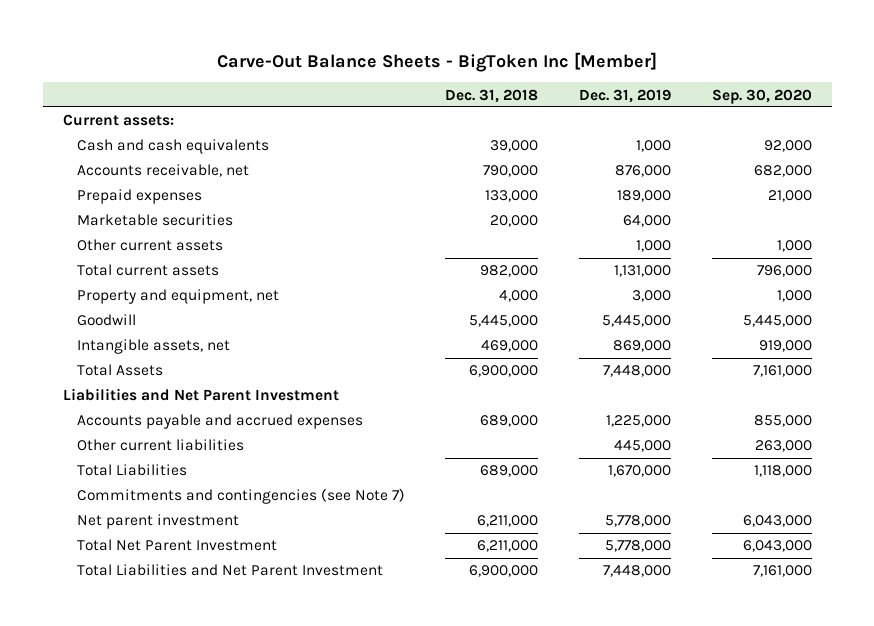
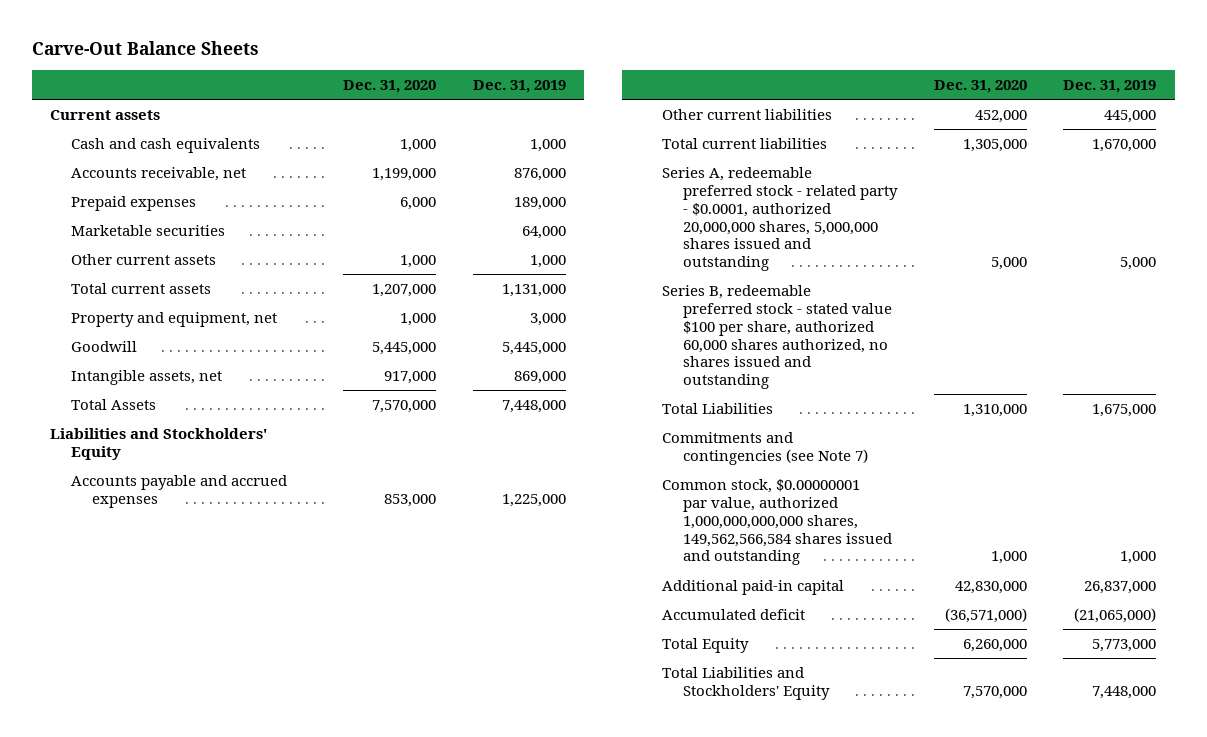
[217,51,658,72] Carve-Out Balance Sheets - BigToken Inc [Member] -> [31,41,259,56] Carve-Out Balance Sheets
[445,88,539,103] Dec. 31, 2018 -> none
[711,88,812,104] Sep. 30, 2020 -> none
none -> [343,80,437,94] Dec. 31, 2020
[62,114,174,127] Current assets: -> [50,110,161,121] Current assets
[62,388,339,402] Liabilities and Net Parent Investment -> [50,428,268,460] Liabilities and Stockholders' Equity
none -> [661,138,827,150] Total current liabilities
none -> [661,167,898,272] Series A, redeemable preferred stock - related party - $0.0001, authorized 20,000,000 shares, 5,000,000 shares issued and outstanding
none -> [661,285,892,390] Series B, redeemable preferred stock - stated value $100 per share, authorized 60,000 shares authorized, no shares issued and outstanding
[607,465,671,478] 1,670,000 -> [1092,404,1157,418] 1,675,000
[76,514,239,530] Net parent investment -> none
[76,539,277,552] Total Net Parent Investment -> none
none -> [661,479,892,566] Common stock, $0.00000001 par value, authorized 1,000,000,000,000 shares, 149,562,566,584 shares issued and outstanding
none -> [661,580,844,596] Additional paid-in capital
none -> [661,609,805,621] Accumulated deficit
none -> [661,638,749,654] Total Equity
[76,564,383,577] Total Liabilities and Net Parent Investment -> [661,667,830,700] Total Liabilities and Stockholders' Equity

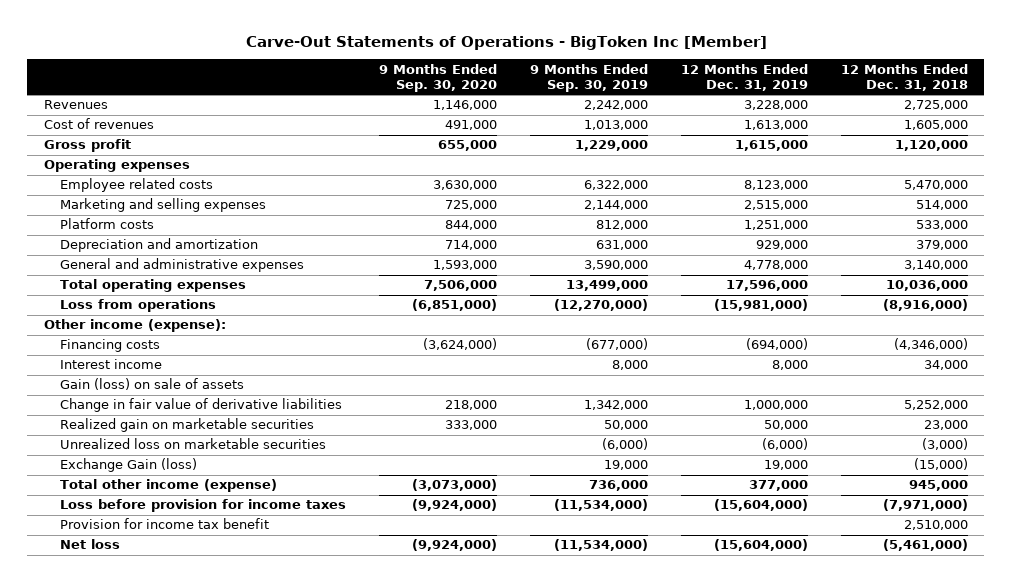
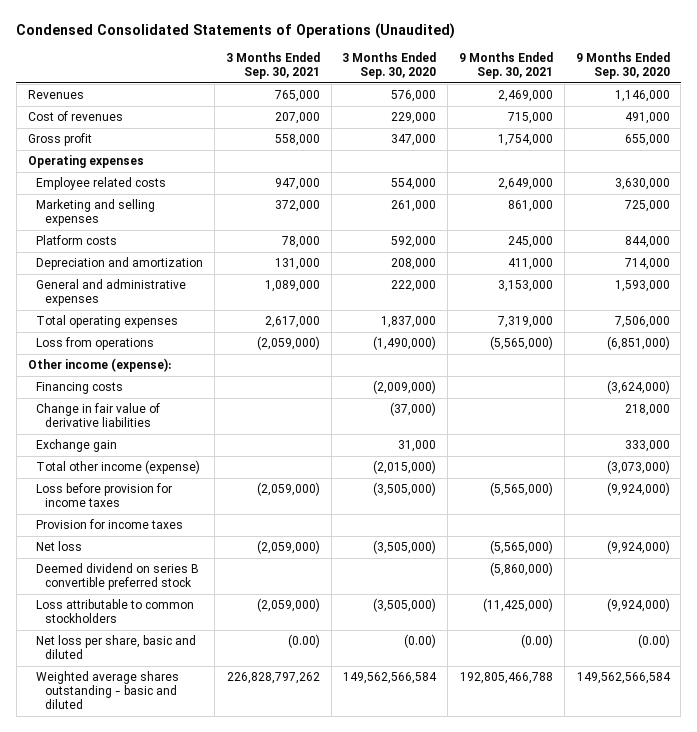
[245,35,767,50] Carve-Out Statements of Operations - BigToken Inc [Member] -> [16,22,456,39] Condensed Consolidated Statements of Operations (Unaudited)
[530,63,649,92] 9 Months Ended Sep. 30, 2019 -> none
[680,63,808,91] 12 Months Ended Dec. 31, 2019 -> none
[840,63,968,91] 12 Months Ended Dec. 31, 2018 -> none
none -> [225,52,320,80] 3 Months Ended Sep. 30, 2021
none -> [342,52,437,80] 3 Months Ended Sep. 30, 2020
none -> [458,52,553,80] 9 Months Ended Sep. 30, 2021
[60,359,163,370] Interest income -> none
[60,378,245,391] Gain (loss) on sale of assets -> none
[60,438,327,450] Unrealized loss on marketable securities -> none
[60,458,198,473] Exchange Gain (loss) -> none
[60,418,315,433] Realized gain on marketable securities -> [36,439,118,453] Exchange gain
[60,518,270,530] Provision for income tax benefit -> [36,519,184,530] Provision for income taxes
none -> [36,563,200,591] Deemed dividend on series B convertible preferred stock
none -> [36,599,195,624] Loss attributable to common stockholders
none -> [36,635,197,660] Net loss per share, basic and diluted
none -> [36,671,180,710] Weighted average shares outstanding - basic and diluted

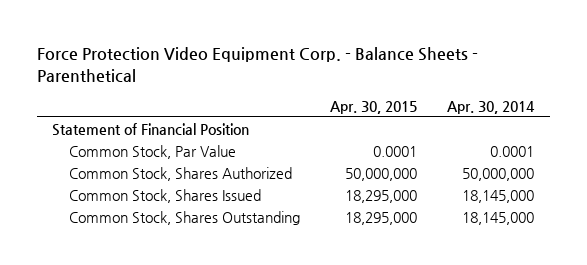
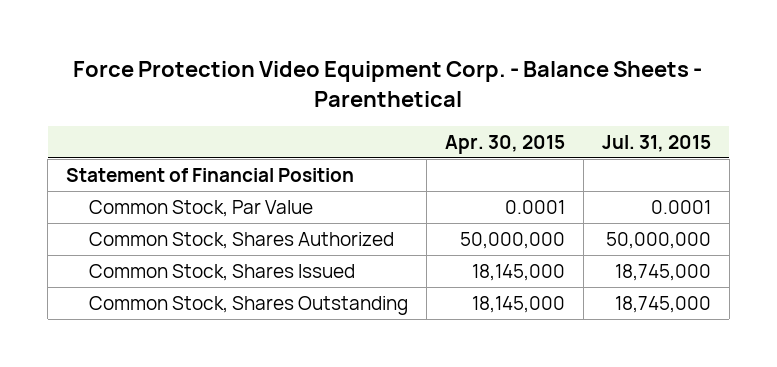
[447,100,536,114] Apr. 30, 2014 -> none
none -> [601,135,711,153] Jul. 31, 2015
[345,190,418,204] 18,295,000 -> [471,263,565,281] 18,145,000
[345,212,418,226] 18,295,000 -> [471,295,565,313] 18,145,000

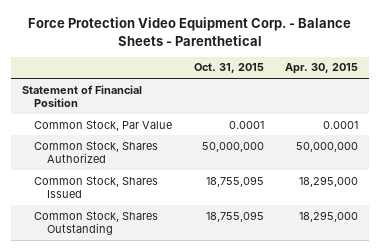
[601,135,711,153] Jul. 31, 2015 -> none
none -> [193,63,264,74] Oct. 31, 2015
[471,263,565,281] 18,145,000 -> [299,175,359,187] 18,295,000
[471,295,565,313] 18,145,000 -> [299,210,359,222] 18,295,000

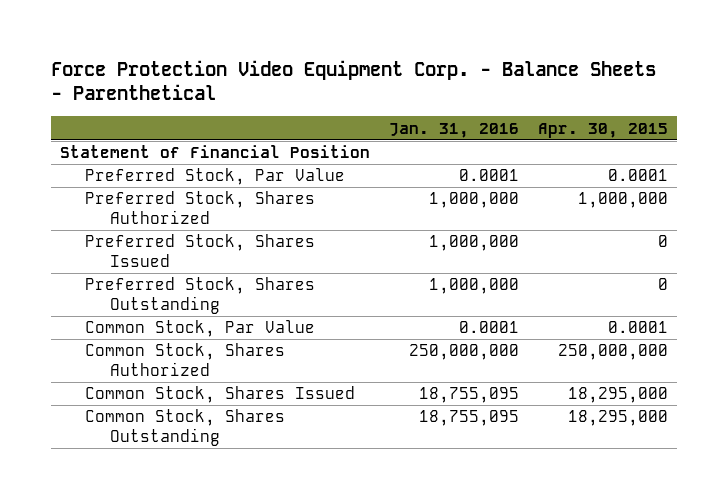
[193,63,264,74] Oct. 31, 2015 -> none
none -> [388,122,519,138] Jan. 31, 2016
none -> [85,168,346,186] Preferred Stock, Par Value
none -> [85,191,316,224] Preferred Stock, Shares Authorized
none -> [85,234,316,267] Preferred Stock, Shares Issued
none -> [85,277,316,314] Preferred Stock, Shares Outstanding
[296,141,359,152] 50,000,000 -> [557,344,668,361] 250,000,000

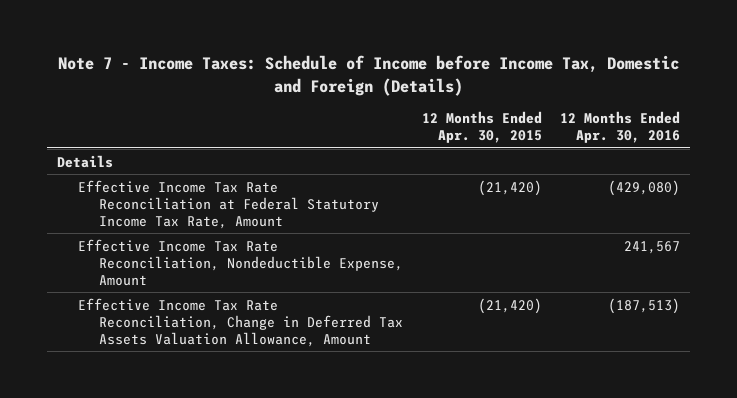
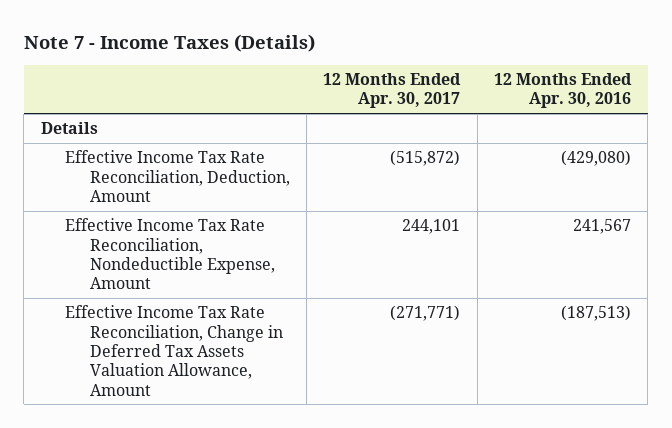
[57,55,679,96] Note 7 - Income Taxes: Schedule of Income before Income Tax, Domestic and Foreign (Details) -> [23,33,315,52] Note 7 - Income Taxes (Details)
[421,111,542,144] 12 Months Ended Apr. 30, 2015 -> none
none -> [323,73,462,109] 12 Months Ended Apr. 30, 2017
[77,179,379,229] Effective Income Tax Rate Reconciliation at Federal Statutory Income Tax Rate, Amount -> [65,150,290,202] Effective Income Tax Rate Reconciliation, Deduction, Amount

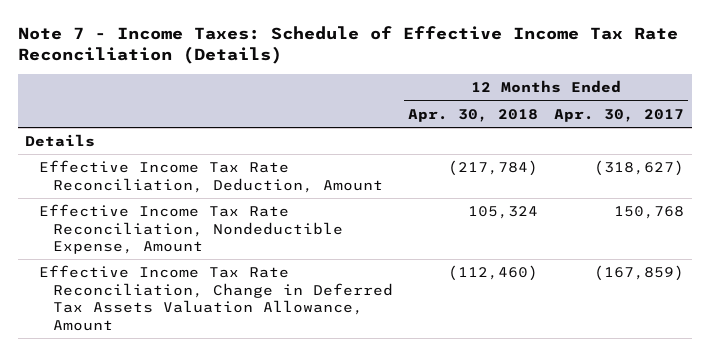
[23,33,315,52] Note 7 - Income Taxes (Details) -> [17,25,678,65] Note 7 - Income Taxes: Schedule of Effective Income Tax Rate Reconciliation (Details)
[494,73,633,109] 12 Months Ended Apr. 30, 2016 -> none
none -> [408,108,539,122] Apr. 30, 2018
[390,150,461,167] (515,872) -> [594,160,685,177] (318,627)
[402,219,461,235] 244,101 -> [614,206,685,220] 150,768
[390,305,461,322] (271,771) -> [594,265,685,282] (167,859)

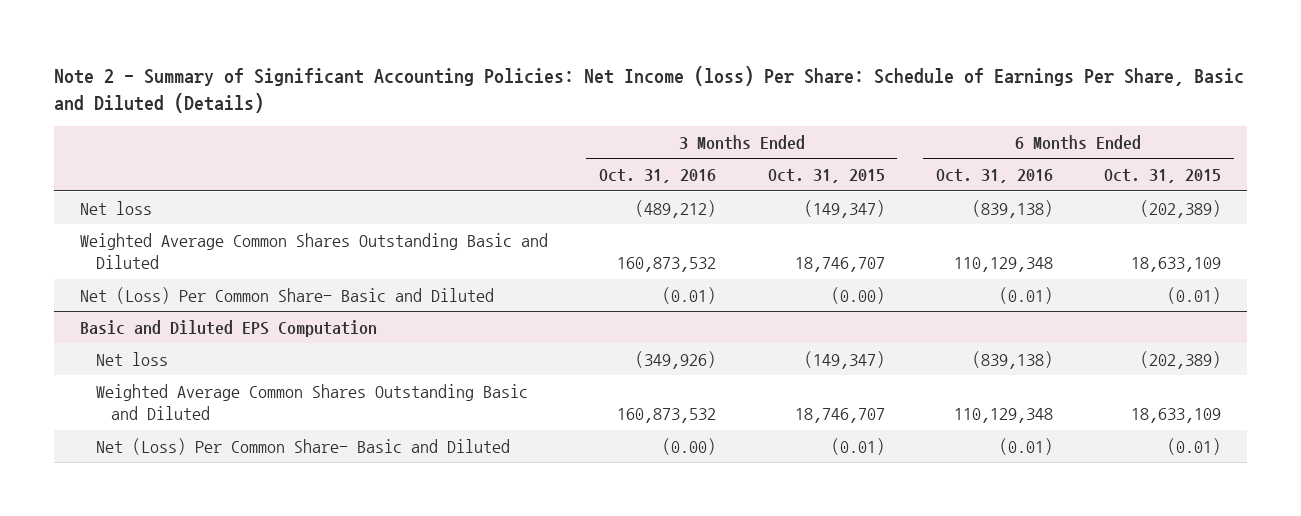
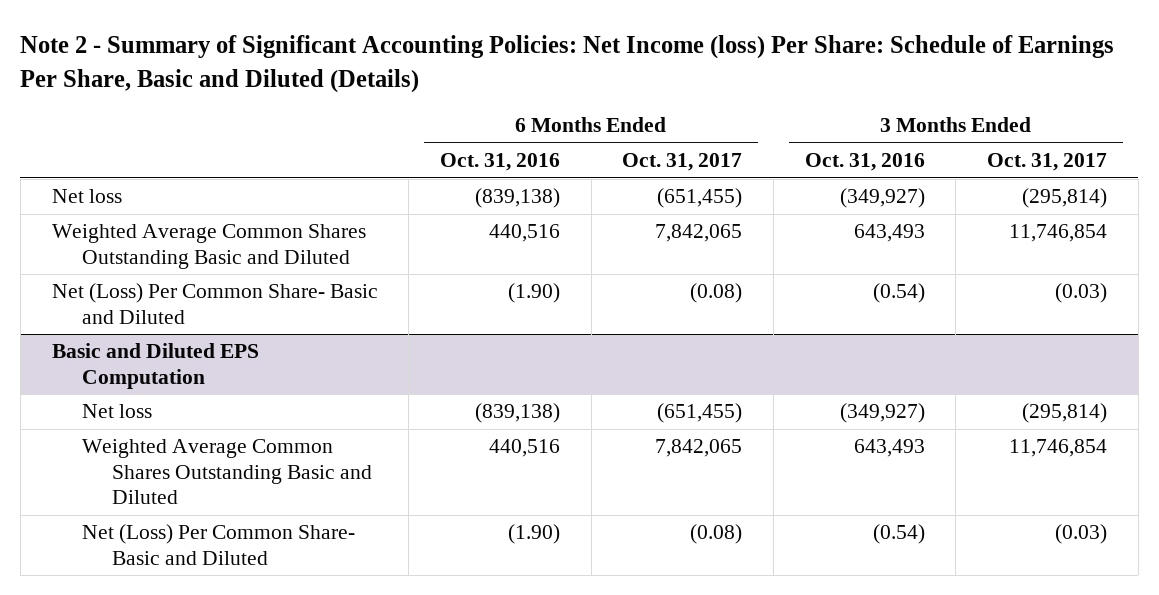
[767,169,885,184] Oct. 31, 2015 -> none
[1104,169,1222,184] Oct. 31, 2015 -> none
none -> [622,153,743,172] Oct. 31, 2017
none -> [986,153,1107,172] Oct. 31, 2017
[635,199,717,218] (489,212) -> [839,188,925,209] (349,927)
[617,257,717,273] 160,873,532 -> [853,224,925,243] 643,493
[953,257,1053,273] 110,129,348 -> [488,224,560,243] 440,516
[662,286,717,304] (0.01) -> [872,283,925,304] (0.54)
[998,286,1053,304] (0.01) -> [507,283,560,304] (1.90)
[635,350,717,369] (349,926) -> [839,403,925,424] (349,927)
[617,408,717,424] 160,873,532 -> [853,439,925,458] 643,493
[953,408,1053,424] 110,129,348 -> [488,439,560,458] 440,516
[662,437,717,455] (0.00) -> [872,524,925,545] (0.54)
[998,437,1053,455] (0.01) -> [507,524,560,545] (1.90)

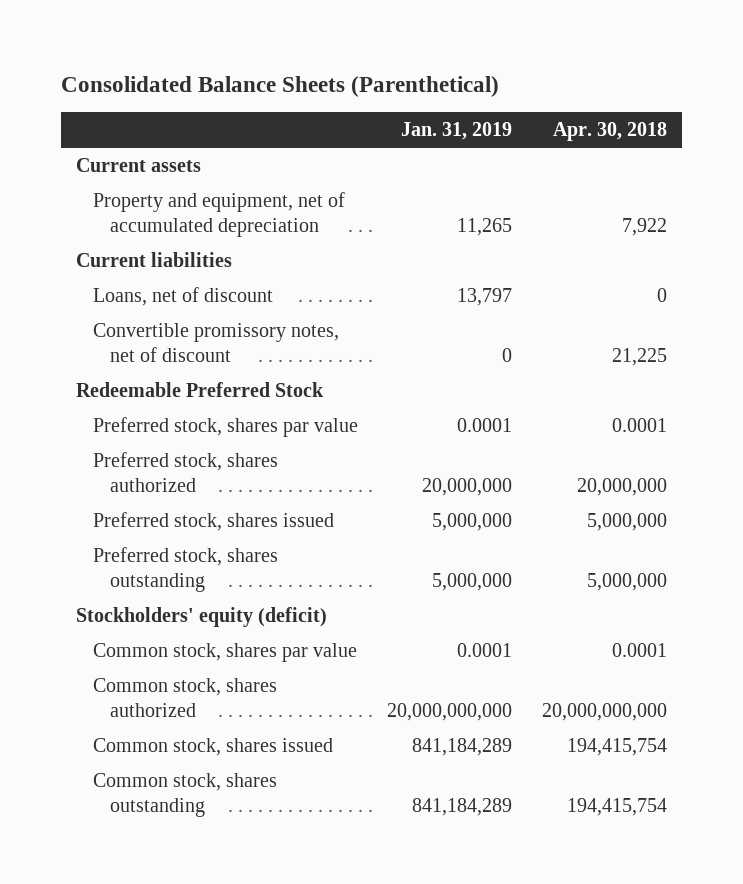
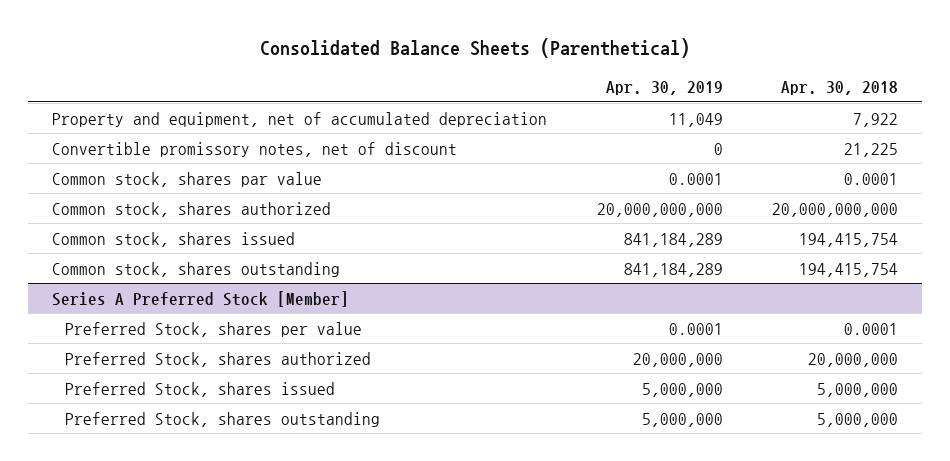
[401,122,513,141] Jan. 31, 2019 -> none
none -> [605,81,723,96] Apr. 30, 2019
[76,158,202,173] Current assets -> none
[76,252,233,268] Current liabilities -> none
[92,287,273,307] Loans, net of discount -> none
[76,382,325,398] Redeemable Preferred Stock -> none
[92,417,358,438] Preferred stock, shares par value -> none
[92,452,278,493] Preferred stock, shares authorized -> none
[92,512,334,532] Preferred stock, shares issued -> none
[92,547,278,593] Preferred stock, shares outstanding -> none
[76,607,328,628] Stockholders' equity (deficit) -> none
none -> [52,290,350,307] Series A Preferred Stock [Member]
none -> [64,321,362,337] Preferred Stock, shares per value
none -> [64,351,371,367] Preferred Stock, shares authorized
none -> [64,381,335,397] Preferred Stock, shares issued
none -> [64,411,380,427] Preferred Stock, shares outstanding

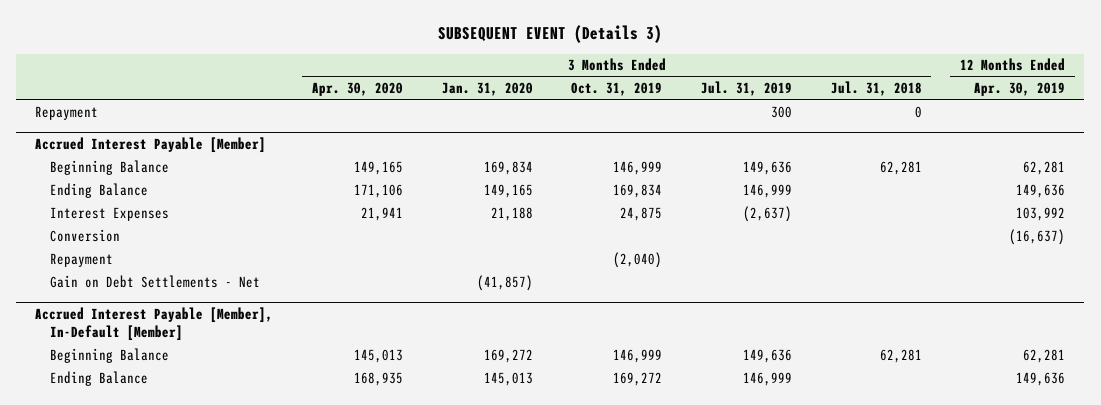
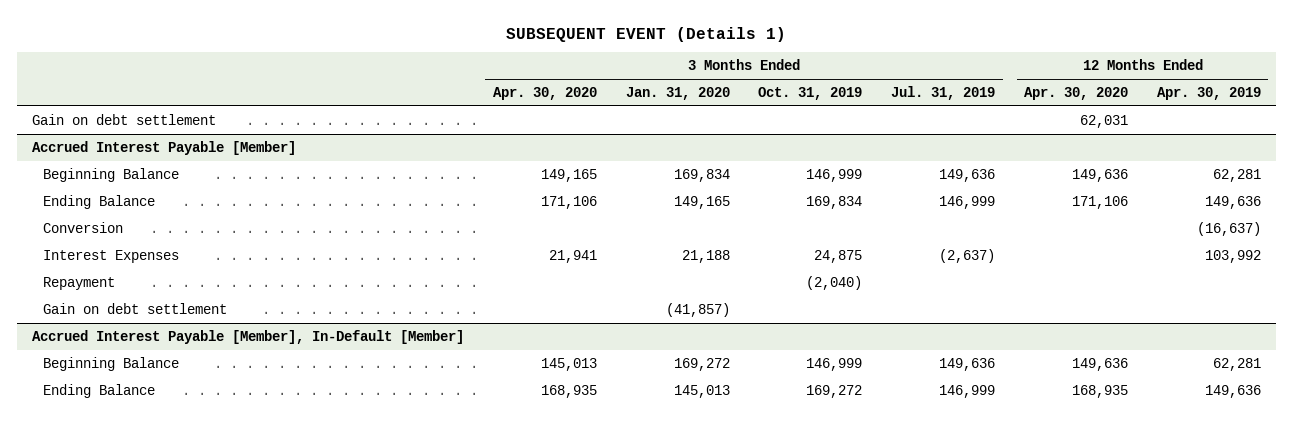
[438,24,663,43] SUBSEQUENT EVENT (Details 3) -> [506,26,787,42] SUBSEQUENT EVENT (Details 1)
[830,80,922,96] Jul. 31, 2018 -> none
none -> [1024,86,1129,100] Apr. 30, 2020
[35,105,99,120] Repayment -> none
none -> [31,113,216,125] Gain on debt settlement
[49,206,169,221] Interest Expenses -> [42,249,179,263] Interest Expenses
[49,274,260,288] Gain on Debt Settlements - Net -> [42,302,227,314] Gain on debt settlement

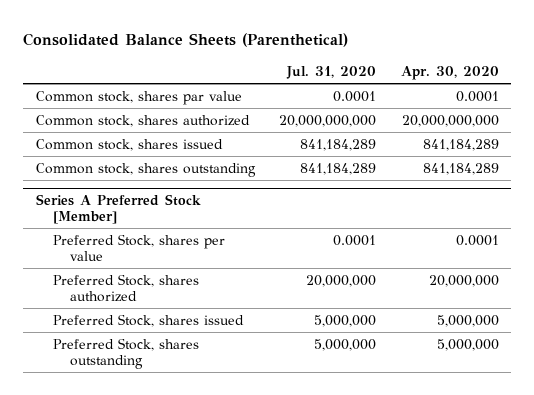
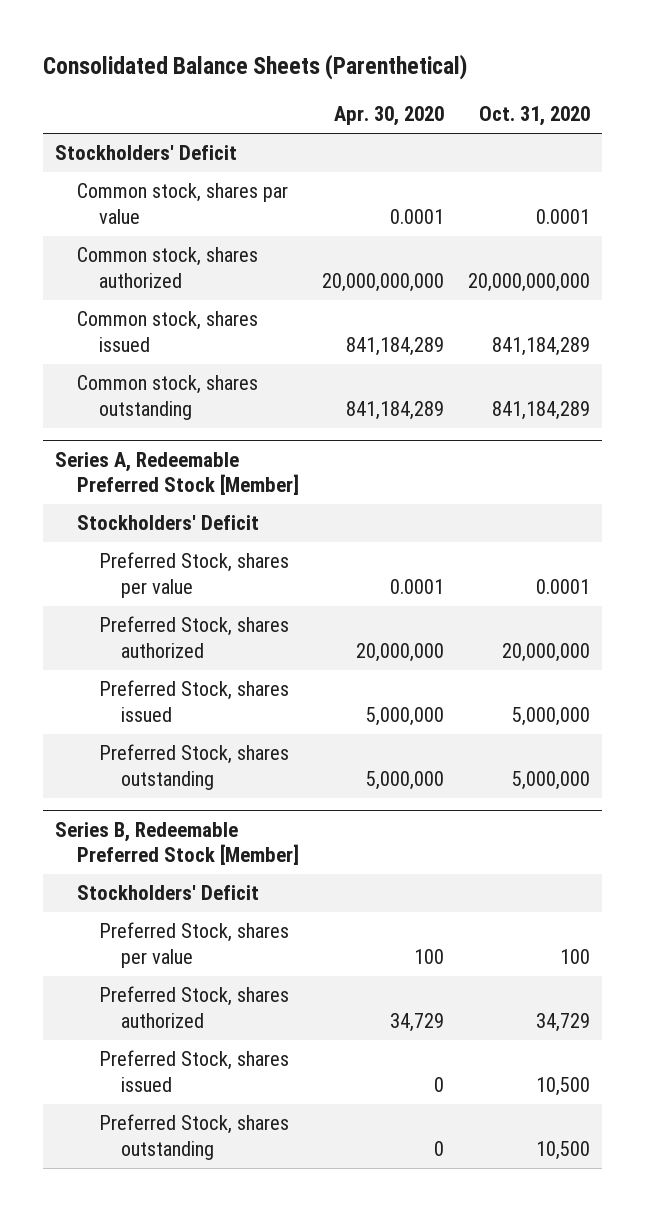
[286,66,377,80] Jul. 31, 2020 -> none
none -> [479,106,591,127] Oct. 31, 2020
none -> [54,145,237,161] Stockholders' Deficit
[35,193,201,225] Series A Preferred Stock [Member] -> [54,452,299,496] Series A, Redeemable Preferred Stock [Member]
none -> [76,515,259,531] Stockholders' Deficit
none -> [54,822,299,866] Series B, Redeemable Preferred Stock [Member]
none -> [76,885,259,901] Stockholders' Deficit
none -> [99,922,290,968] Preferred Stock, shares per value
none -> [99,986,290,1028] Preferred Stock, shares authorized
none -> [99,1050,290,1092] Preferred Stock, shares issued
none -> [99,1114,290,1160] Preferred Stock, shares outstanding

